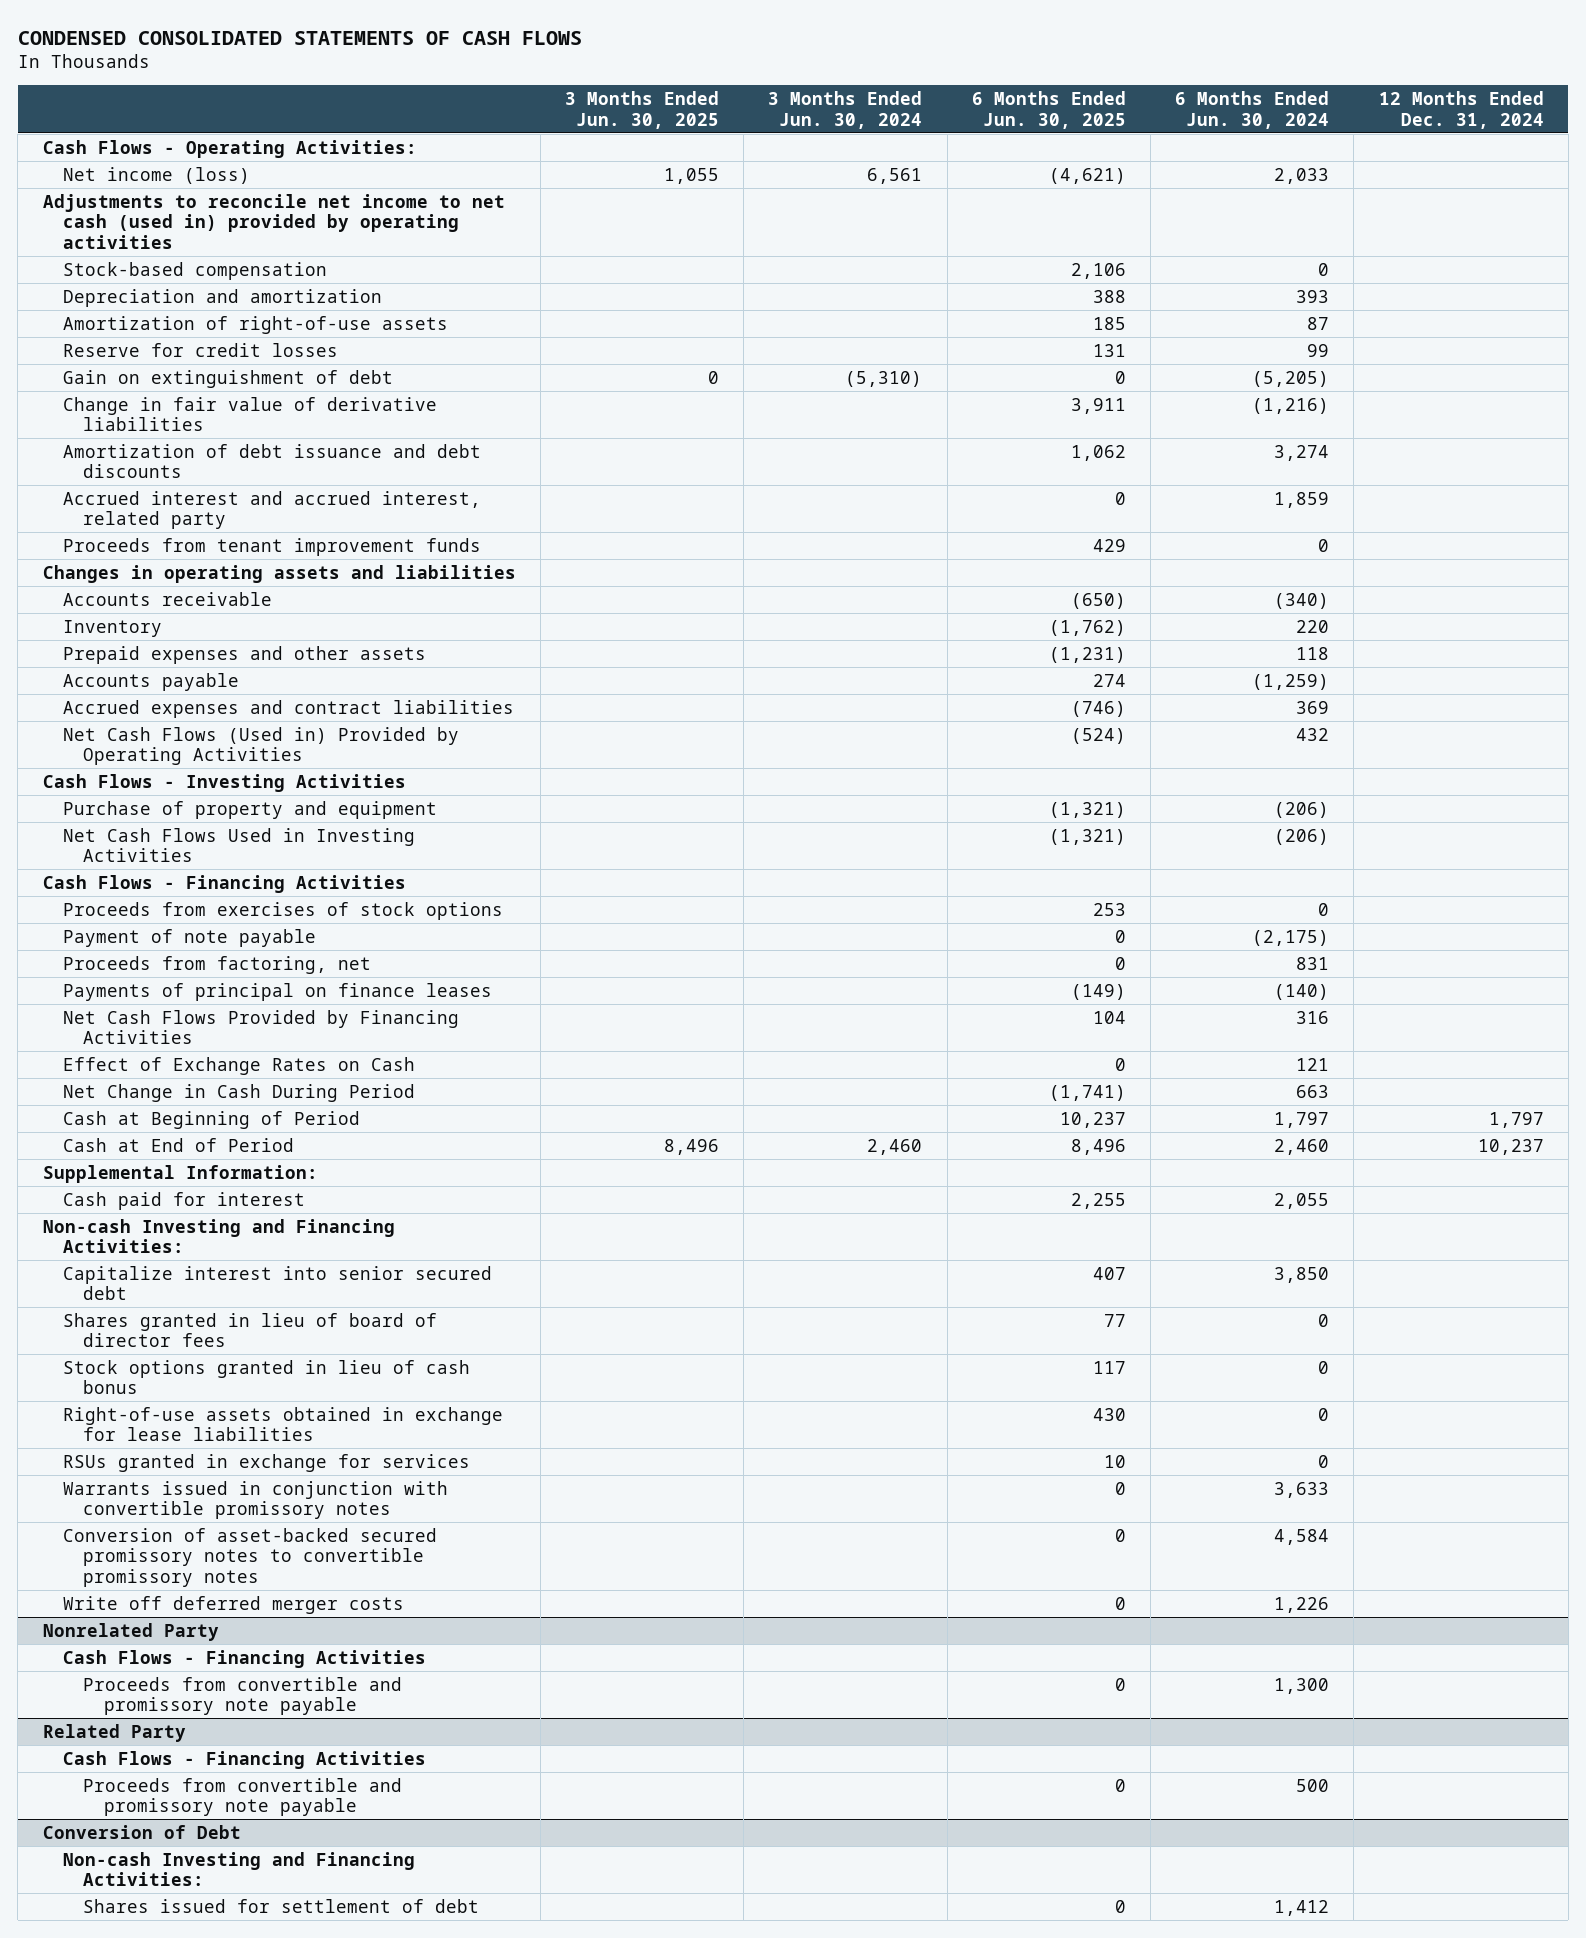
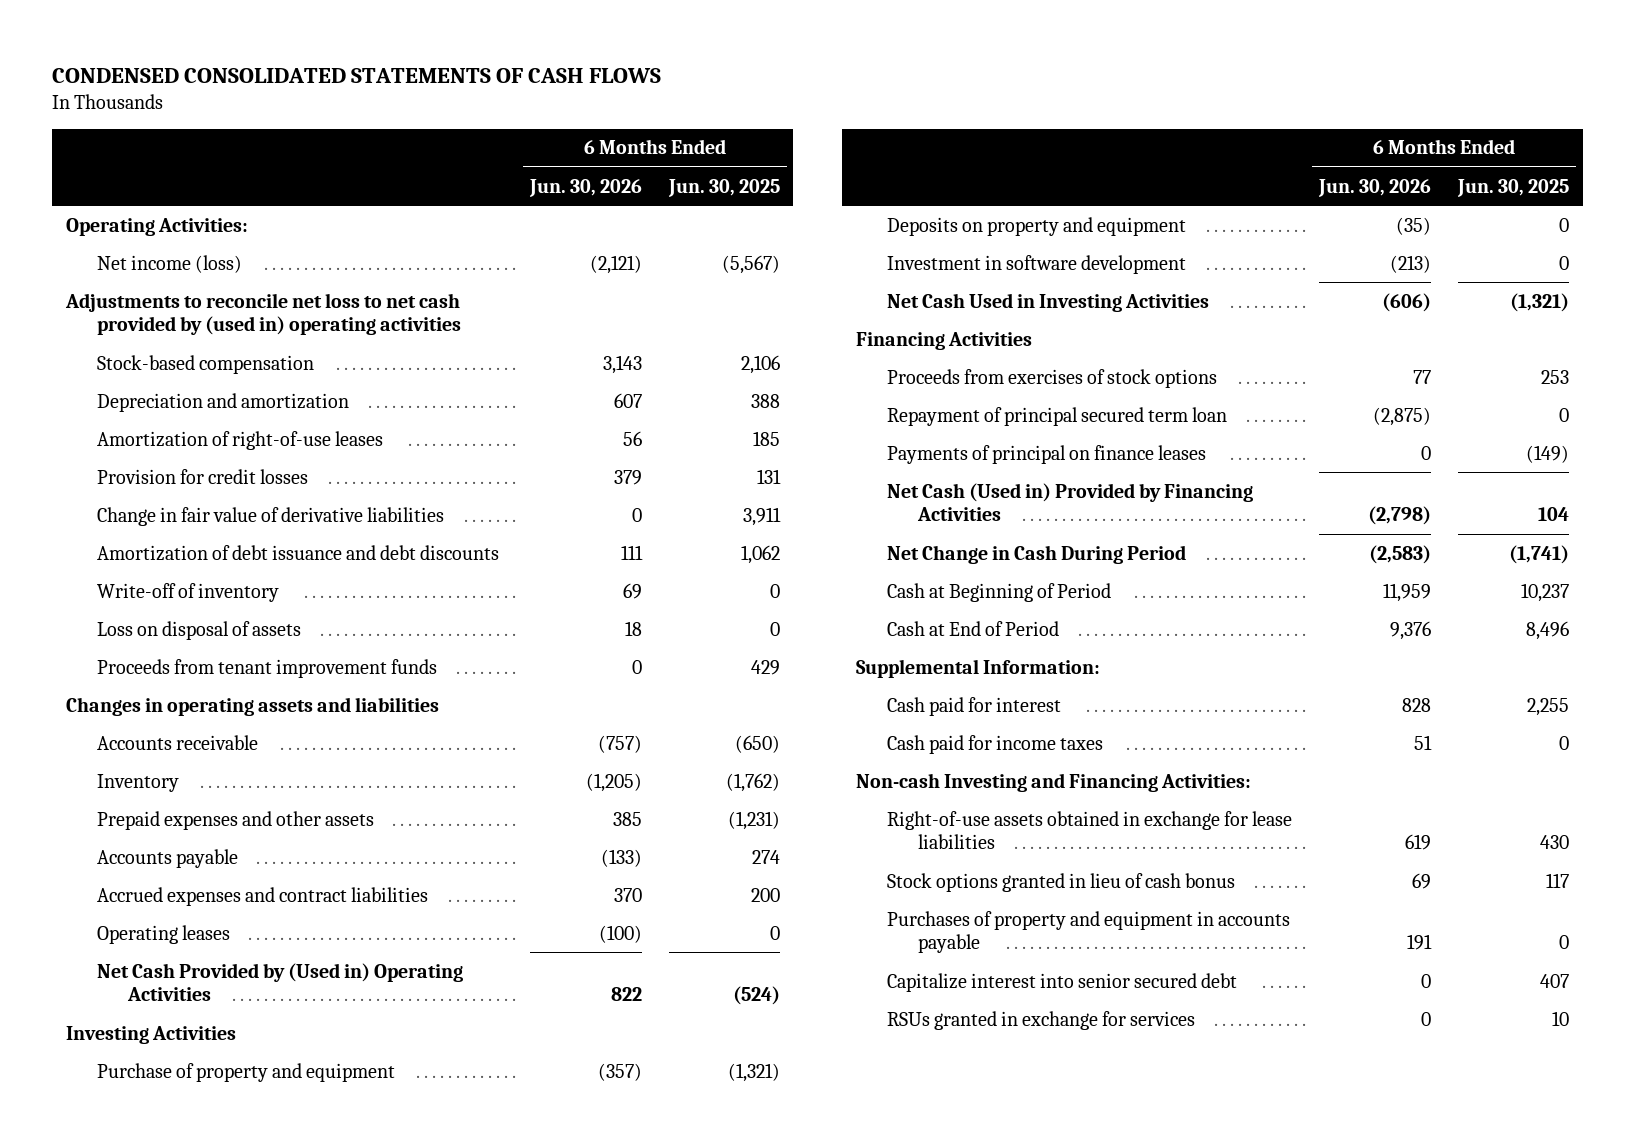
[565,90,720,129] 3 Months Ended Jun. 30, 2025 -> none
[768,90,923,129] 3 Months Ended Jun. 30, 2024 -> none
[1175,90,1330,129] 6 Months Ended Jun. 30, 2024 -> none
[1378,90,1544,129] 12 Months Ended Dec. 31, 2024 -> none
none -> [528,178,642,197] Jun. 30, 2026
[42,139,417,158] Cash Flows - Operating Activities: -> [66,217,249,236] Operating Activities:
[1048,167,1126,184] (4,621) -> [721,254,780,274] (5,567)
[42,193,505,249] Adjustments to reconcile net income to net cash (used in) provided by operating activities -> [65,292,462,336] Adjustments to reconcile net loss to net cash provided by (used in) operating activities
[63,369,394,388] Gain on extinguishment of debt -> none
[63,315,449,334] Amortization of right-of-use assets -> [97,430,384,450] Amortization of right-of-use leases
[63,342,339,357] Reserve for credit losses -> [97,468,309,484] Provision for credit losses
[63,490,482,530] Accrued interest and accrued interest, related party -> none
none -> [97,582,280,602] Write-off of inventory
none -> [97,620,302,640] Loss on disposal of assets
[1070,700,1126,717] (746) -> [750,887,780,902] 200
none -> [97,924,231,944] Operating leases
[63,726,460,766] Net Cash Flows (Used in) Provided by Operating Activities -> [97,962,464,1002] Net Cash Provided by (Used in) Operating Activities
[42,773,406,792] Cash Flows - Investing Activities -> [66,1025,237,1044] Investing Activities
none -> [886,216,1186,236] Deposits on property and equipment
none -> [886,254,1186,274] Investment in software development
[63,827,416,863] Net Cash Flows Used in Investing Activities -> [886,292,1209,312] Net Cash Used in Investing Activities
[42,874,406,893] Cash Flows - Financing Activities -> [855,331,1032,350] Financing Activities
[63,928,317,947] Payment of note payable -> none
[63,955,372,974] Proceeds from factoring, net -> none
none -> [886,406,1227,426] Repayment of principal secured term loan
[63,1056,416,1075] Effect of Exchange Rates on Cash -> none
[63,1009,460,1045] Net Cash Flows Provided by Financing Activities -> [886,482,1253,522] Net Cash (Used in) Provided by Financing Activities
none -> [886,734,1103,754] Cash paid for income taxes
[63,1312,438,1348] Shares granted in lieu of board of director fees -> none
[63,1359,471,1395] Stock options granted in lieu of cash bonus -> [886,872,1235,892] Stock options granted in lieu of cash bonus
none -> [886,910,1290,954] Purchases of property and equipment in accounts payable
[63,1265,493,1301] Capitalize interest into senior secured debt -> [886,972,1237,992] Capitalize interest into senior secured debt
[63,1480,449,1520] Warrants issued in conjunction with convertible promissory notes -> none
[63,1527,438,1587] Conversion of asset-backed secured promissory notes to convertible promissory notes -> none
[63,1595,405,1614] Write off deferred merger costs -> none
[42,1622,219,1641] Nonrelated Party -> none
[63,1649,427,1668] Cash Flows - Financing Activities -> none
[83,1676,403,1716] Proceeds from convertible and promissory note payable -> none
[42,1723,186,1742] Related Party -> none
[63,1750,427,1769] Cash Flows - Financing Activities -> none
[83,1777,403,1817] Proceeds from convertible and promissory note payable -> none
[42,1824,241,1839] Conversion of Debt -> none
[63,1851,416,1887] Non-cash Investing and Financing Activities: -> none
[83,1898,480,1913] Shares issued for settlement of debt -> none

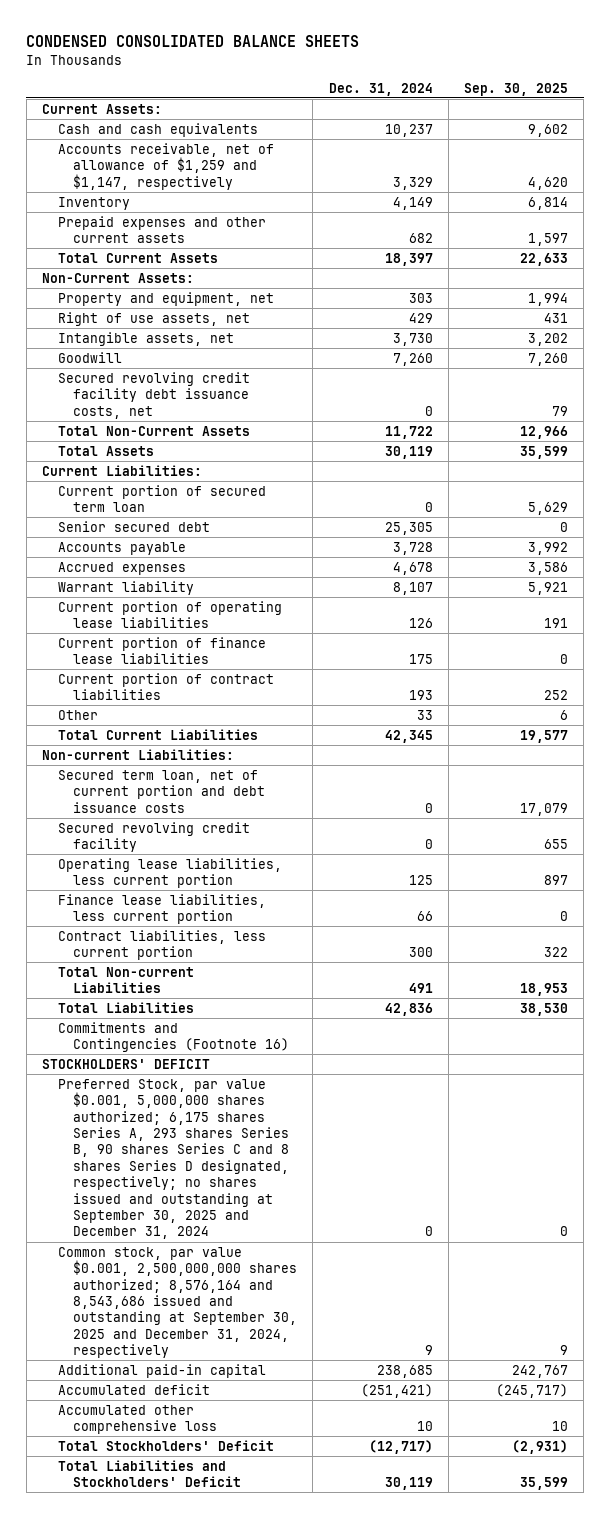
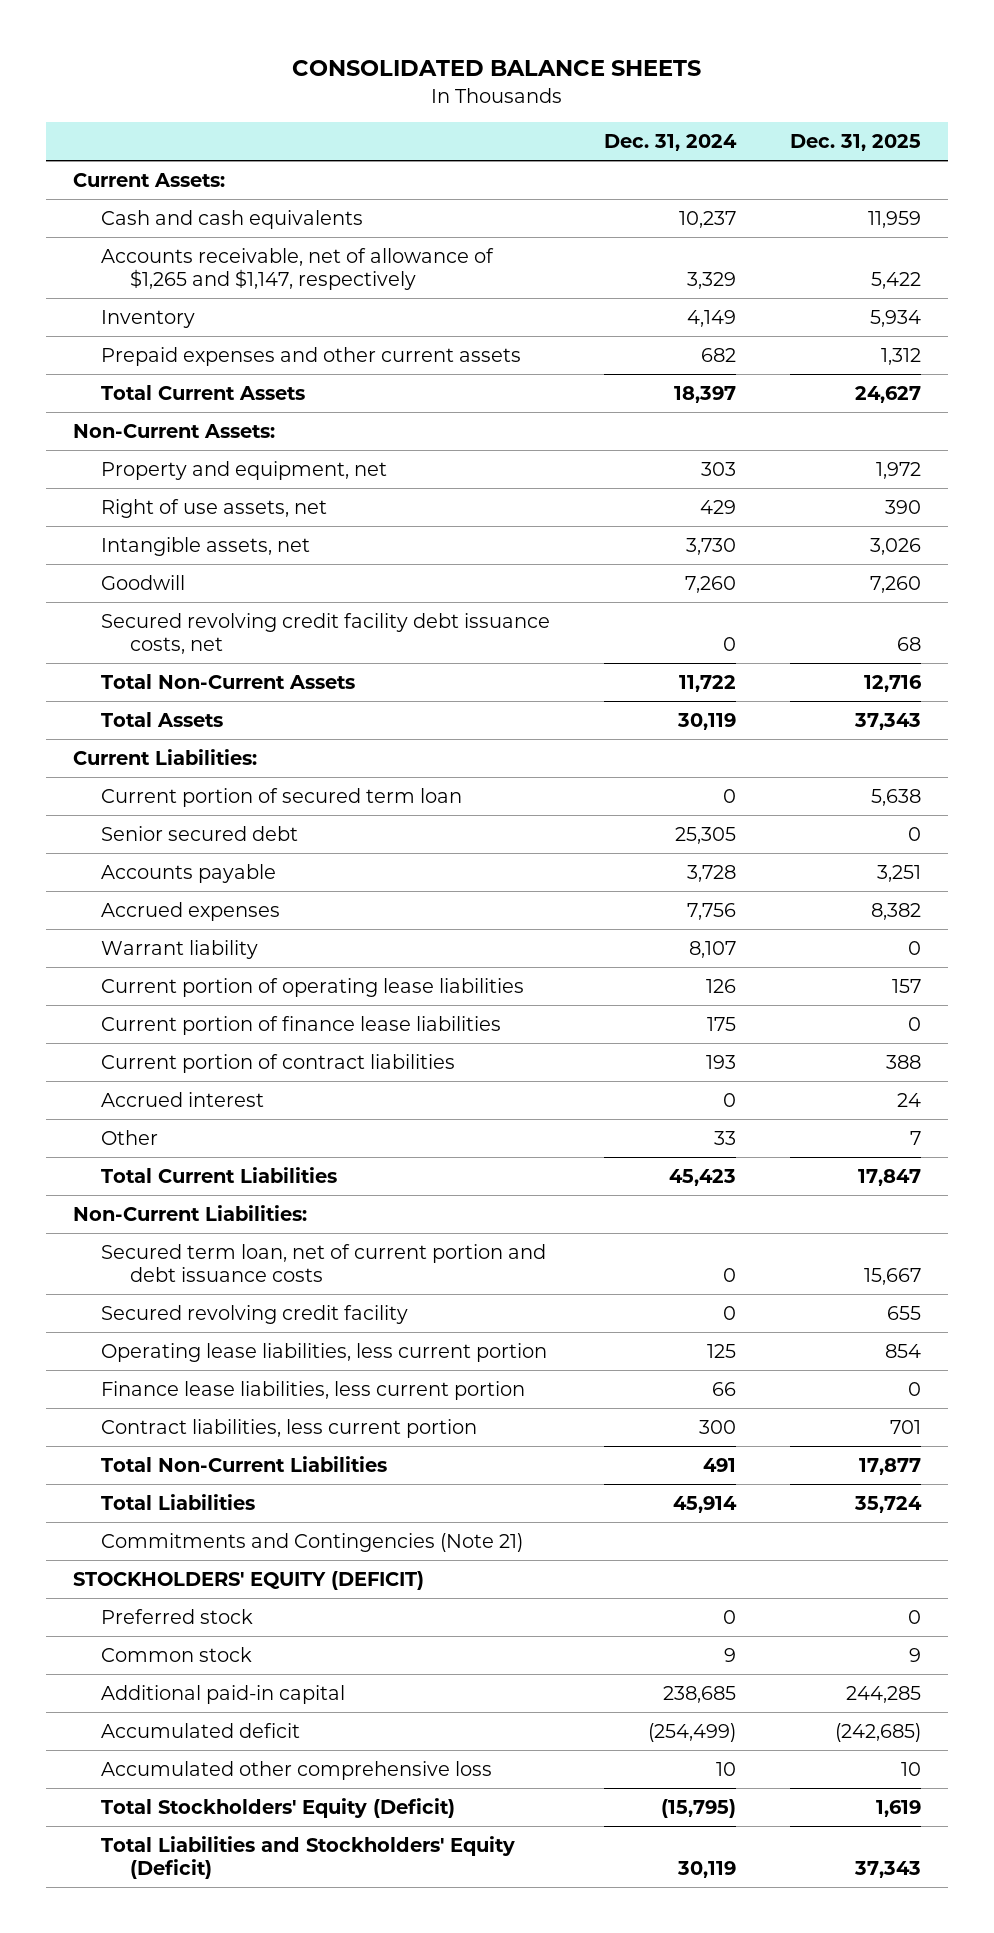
[26,34,360,47] CONDENSED CONSOLIDATED BALANCE SHEETS -> [291,60,701,77] CONSOLIDATED BALANCE SHEETS
[464,82,569,96] Sep. 30, 2025 -> none
none -> [790,134,922,152] Dec. 31, 2025
[57,142,274,190] Accounts receivable, net of allowance of $1,259 and $1,147, respectively -> [101,247,495,291] Accounts receivable, net of allowance of $1,265 and $1,147, respectively
[392,561,433,575] 4,678 -> [687,902,737,920] 7,756
none -> [101,1091,265,1107] Accrued interest
[384,729,433,743] 42,345 -> [669,1168,737,1186] 45,423
[42,748,235,760] Non-current Liabilities: -> [72,1204,307,1221] Non-Current Liabilities:
[57,966,194,994] Total Non-current Liabilities -> [101,1455,388,1472] Total Non-Current Liabilities
[384,1002,433,1016] 42,836 -> [673,1495,738,1513] 45,914
[57,1021,289,1053] Commitments and Contingencies (Footnote 16) -> [101,1532,524,1552] Commitments and Contingencies (Note 21)
[42,1058,211,1069] STOCKHOLDERS' DEFICIT -> [72,1570,424,1590] STOCKHOLDERS' EQUITY (DEFICIT)
[57,1078,289,1240] Preferred Stock, par value $0.001, 5,000,000 shares authorized; 6,175 shares Series A, 293 shares Series B, 90 shares Series C and 8 shares Series D designated, respectively; no shares issued and outstanding at September 30, 2025 and December 31, 2024 -> [101,1608,254,1624] Preferred stock
[57,1246,297,1359] Common stock, par value $0.001, 2,500,000,000 shares authorized; 8,576,164 and 8,543,686 issued and outstanding at September 30, 2025 and December 31, 2024, respectively -> [101,1646,253,1662] Common stock
[360,1383,433,1398] (251,421) -> [648,1722,737,1742] (254,499)
[57,1439,274,1451] Total Stockholders' Deficit -> [101,1797,456,1818] Total Stockholders' Equity (Deficit)
[368,1439,433,1454] (12,717) -> [661,1798,737,1818] (15,795)
[57,1459,241,1488] Total Liabilities and Stockholders' Deficit -> [101,1835,516,1880] Total Liabilities and Stockholders' Equity (Deficit)

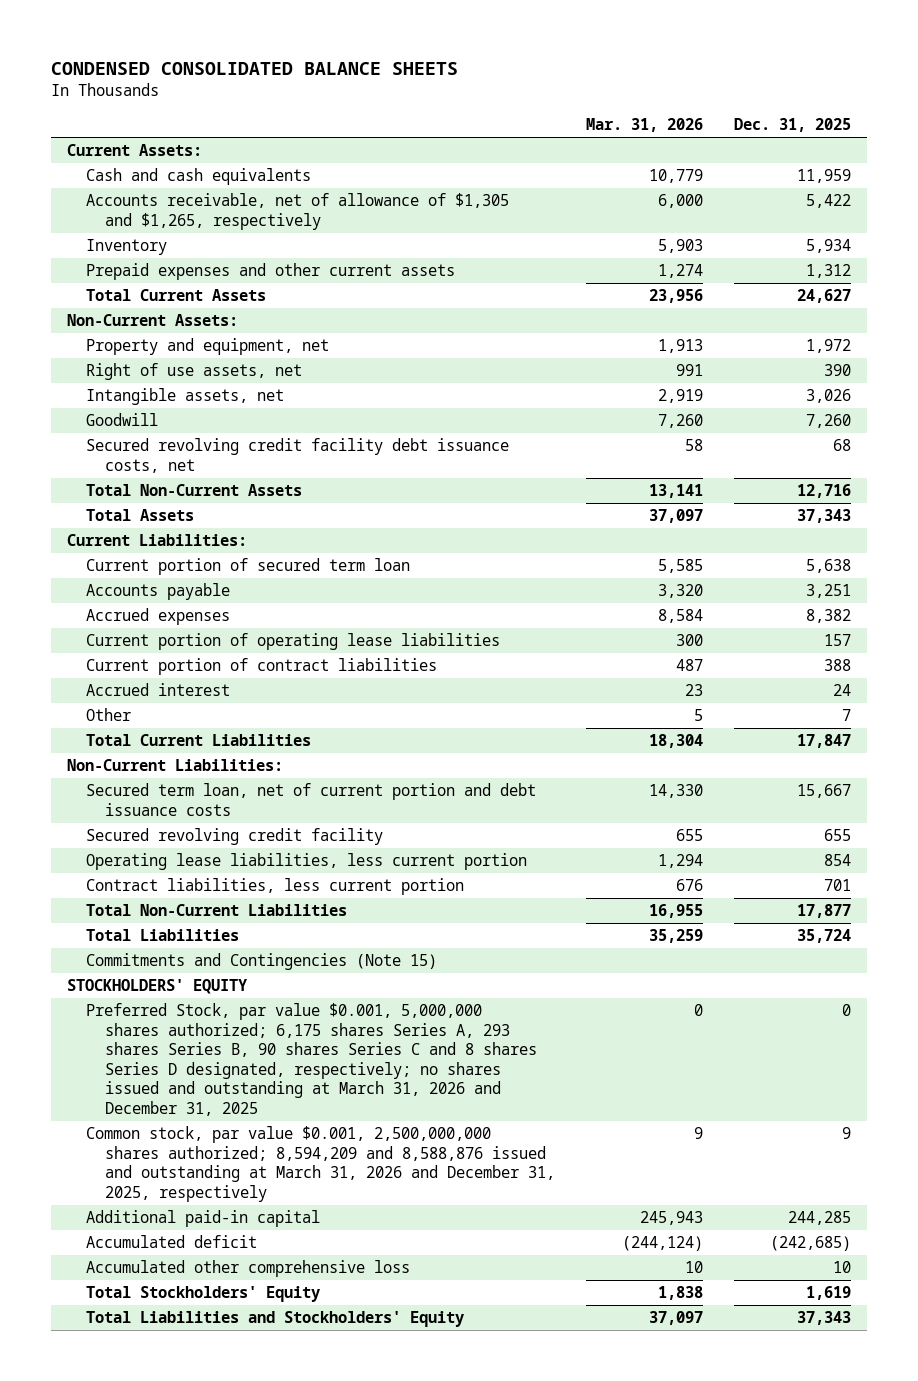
[291,60,701,77] CONSOLIDATED BALANCE SHEETS -> [51,62,459,76] CONDENSED CONSOLIDATED BALANCE SHEETS
[604,134,738,152] Dec. 31, 2024 -> none
none -> [585,117,703,132] Mar. 31, 2026
[101,247,495,291] Accounts receivable, net of allowance of $1,265 and $1,147, respectively -> [85,193,509,230] Accounts receivable, net of allowance of $1,305 and $1,265, respectively
[101,825,299,841] Senior secured debt -> none
[101,939,259,959] Warrant liability -> none
[101,1015,502,1035] Current portion of finance lease liabilities -> none
[101,1380,526,1400] Finance lease liabilities, less current portion -> none
[101,1532,524,1552] Commitments and Contingencies (Note 21) -> [85,953,437,971] Commitments and Contingencies (Note 15)
[72,1570,424,1590] STOCKHOLDERS' EQUITY (DEFICIT) -> [66,979,247,995] STOCKHOLDERS' EQUITY
[101,1608,254,1624] Preferred stock -> [85,1003,537,1116] Preferred Stock, par value $0.001, 5,000,000 shares authorized; 6,175 shares Series A, 293 shares Series B, 90 shares Series C and 8 shares Series D designated, respectively; no shares issued and outstanding at March 31, 2026 and December 31, 2025
[101,1646,253,1662] Common stock -> [85,1126,555,1202] Common stock, par value $0.001, 2,500,000,000 shares authorized; 8,594,209 and 8,588,876 issued and outstanding at March 31, 2026 and December 31, 2025, respectively
[101,1797,456,1818] Total Stockholders' Equity (Deficit) -> [85,1286,320,1303] Total Stockholders' Equity
[101,1835,516,1880] Total Liabilities and Stockholders' Equity (Deficit) -> [85,1311,464,1328] Total Liabilities and Stockholders' Equity

